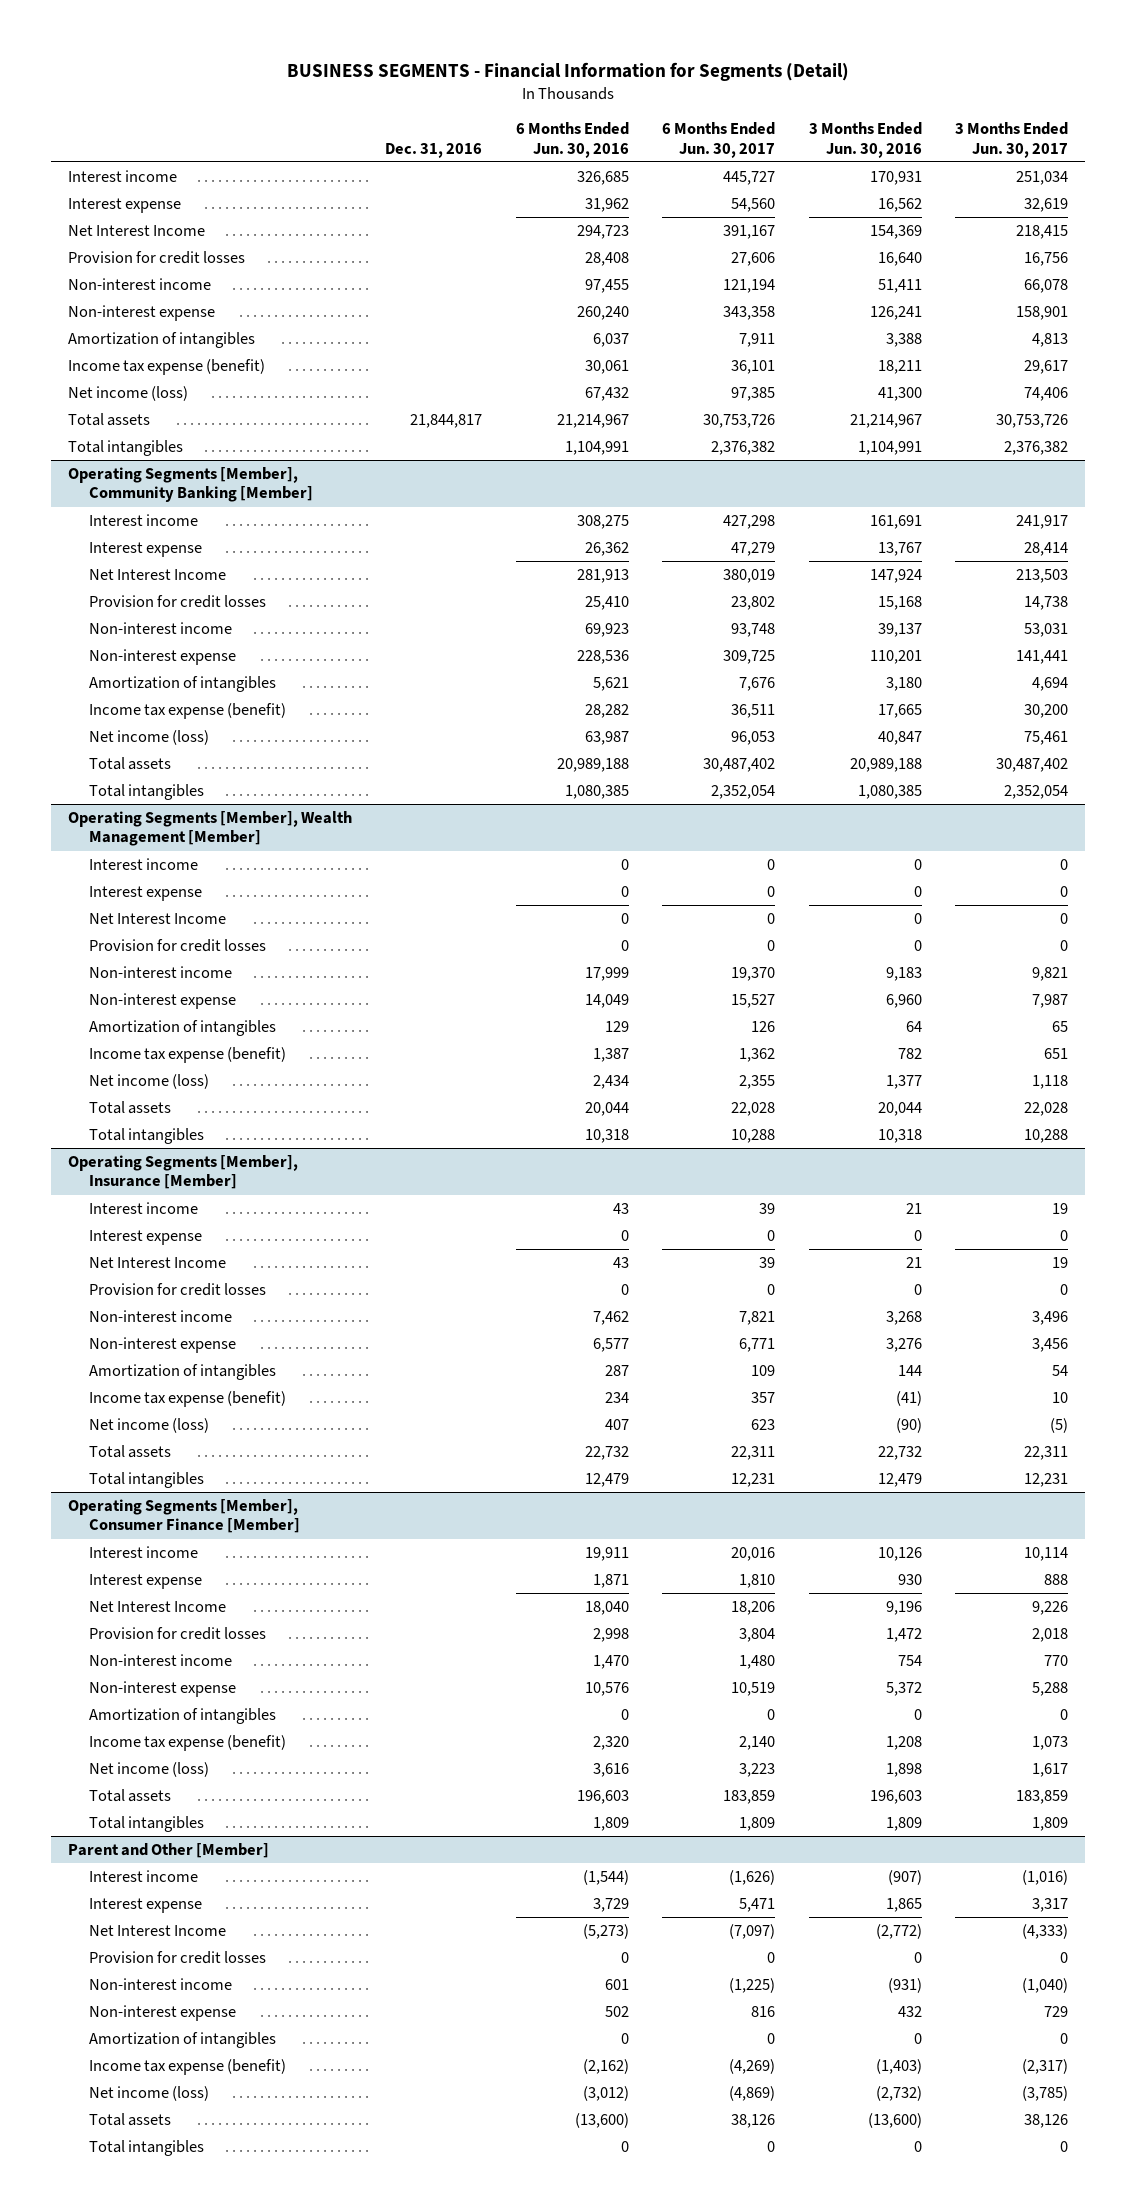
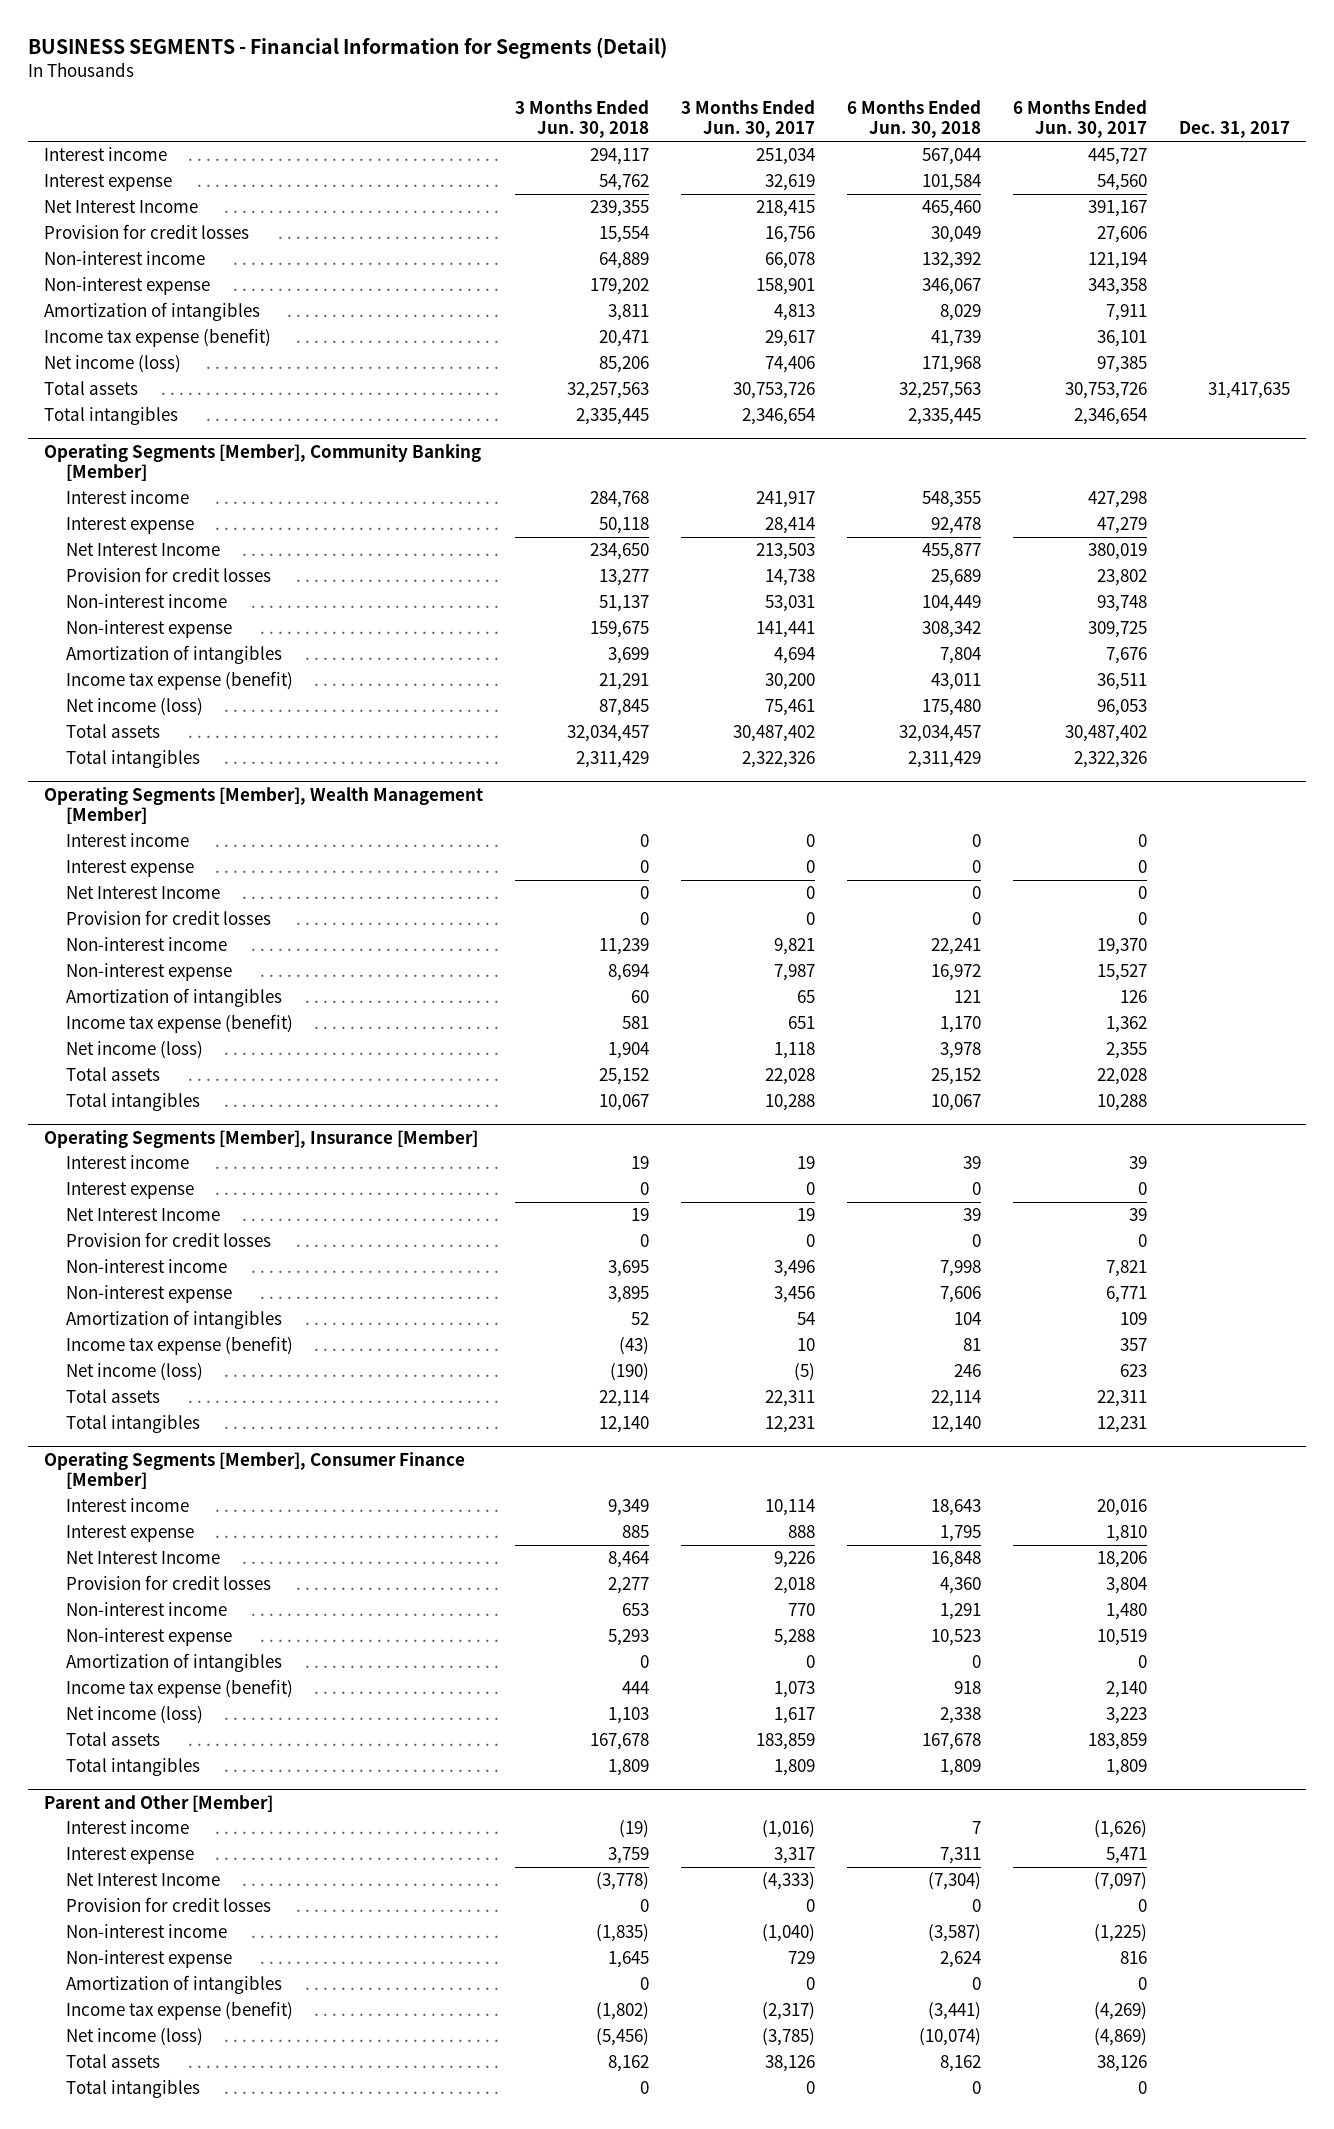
[385,142,483,158] Dec. 31, 2016 -> none
[515,122,629,158] 6 Months Ended Jun. 30, 2016 -> none
[808,122,922,158] 3 Months Ended Jun. 30, 2016 -> none
none -> [514,99,649,139] 3 Months Ended Jun. 30, 2018
none -> [846,99,981,139] 6 Months Ended Jun. 30, 2018
none -> [1179,121,1291,139] Dec. 31, 2017
[711,440,776,455] 2,376,382 -> [1074,408,1148,426] 2,346,654
[1004,440,1069,455] 2,376,382 -> [741,408,815,426] 2,346,654
[711,784,776,799] 2,352,054 -> [1074,751,1148,769] 2,322,326
[1004,784,1069,799] 2,352,054 -> [741,751,815,769] 2,322,326

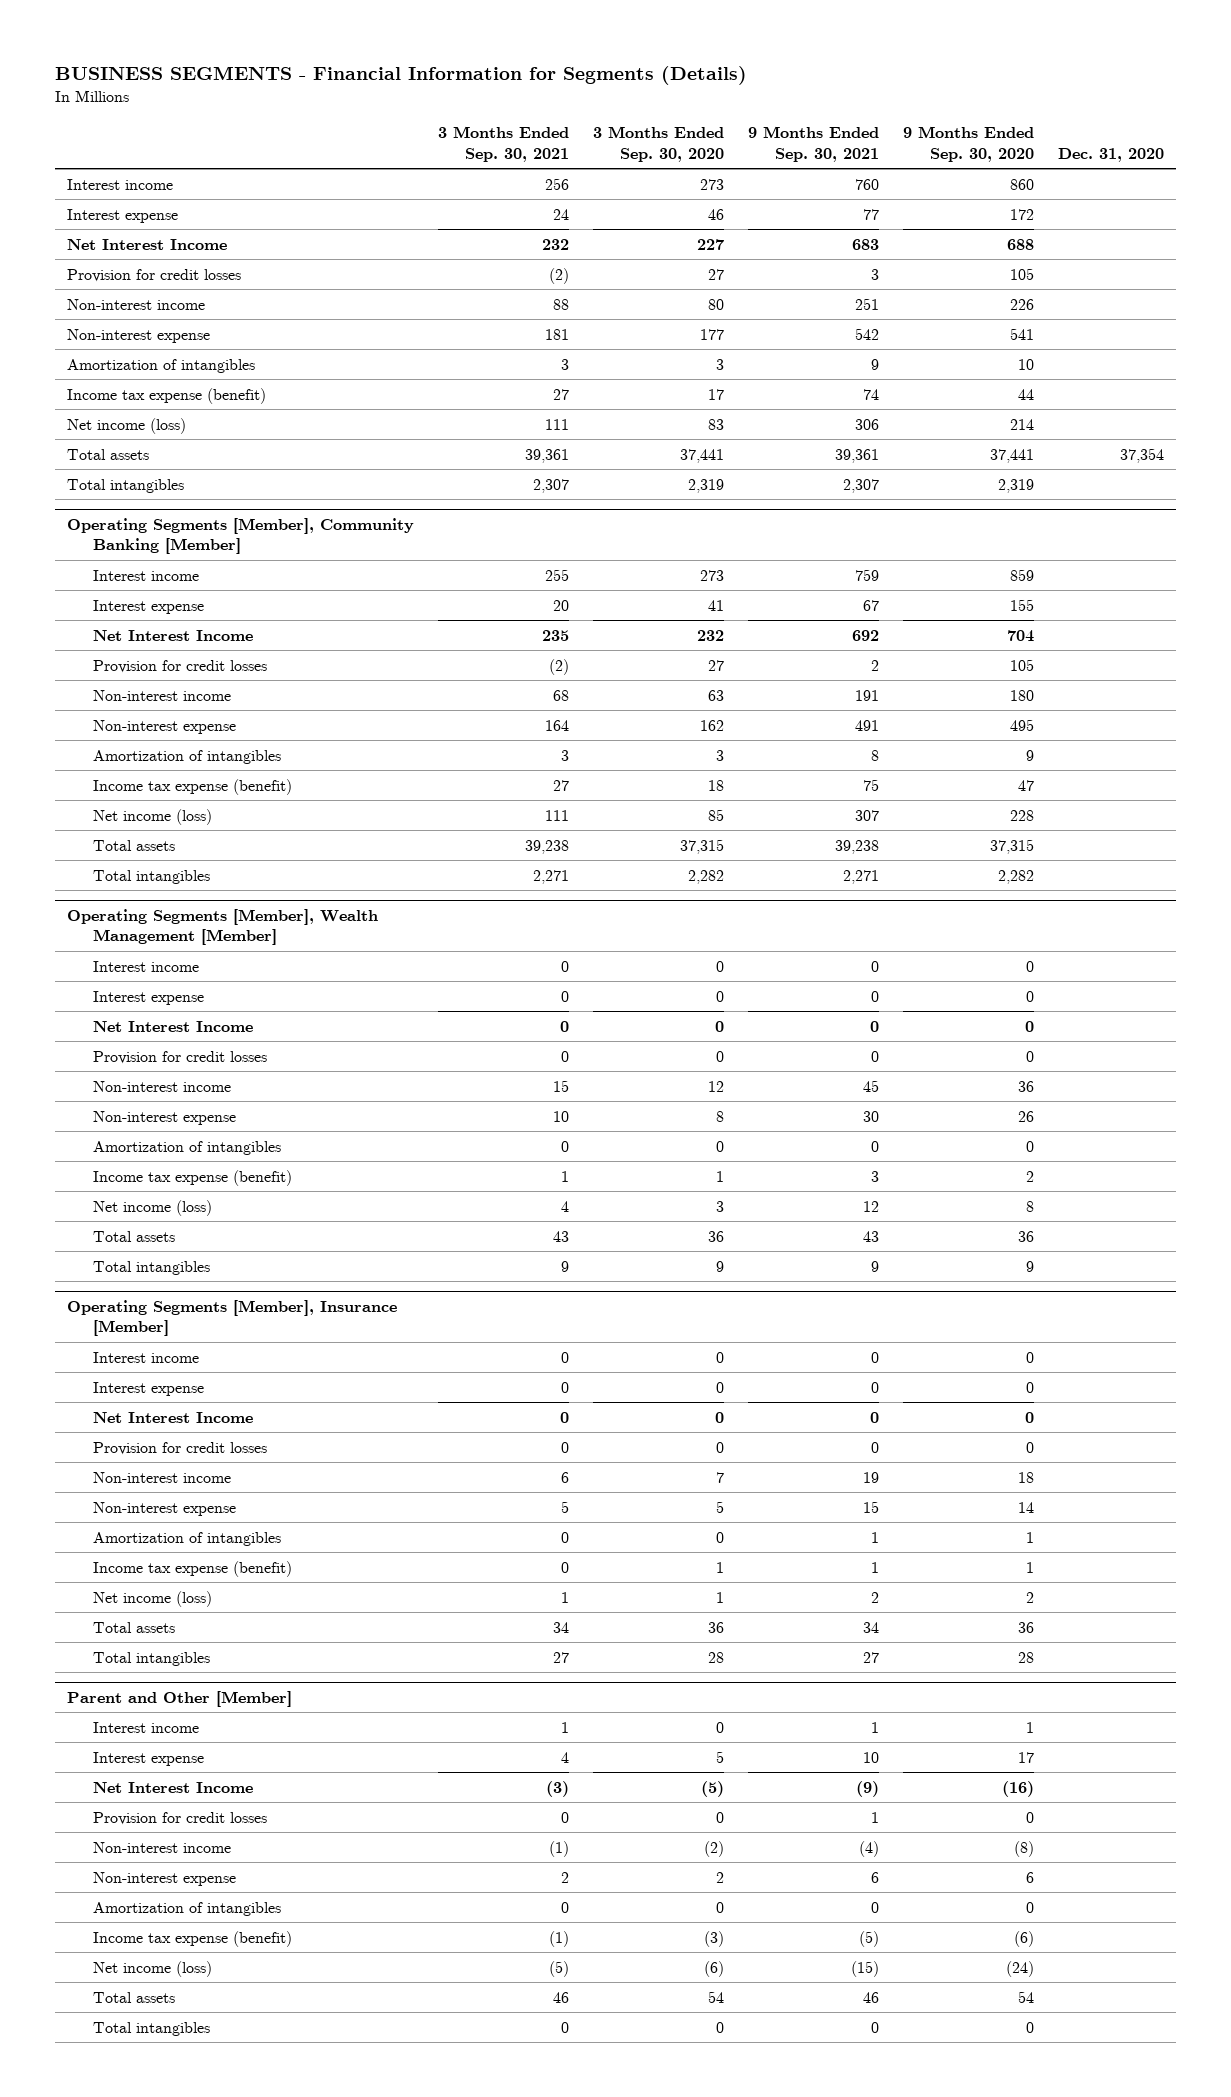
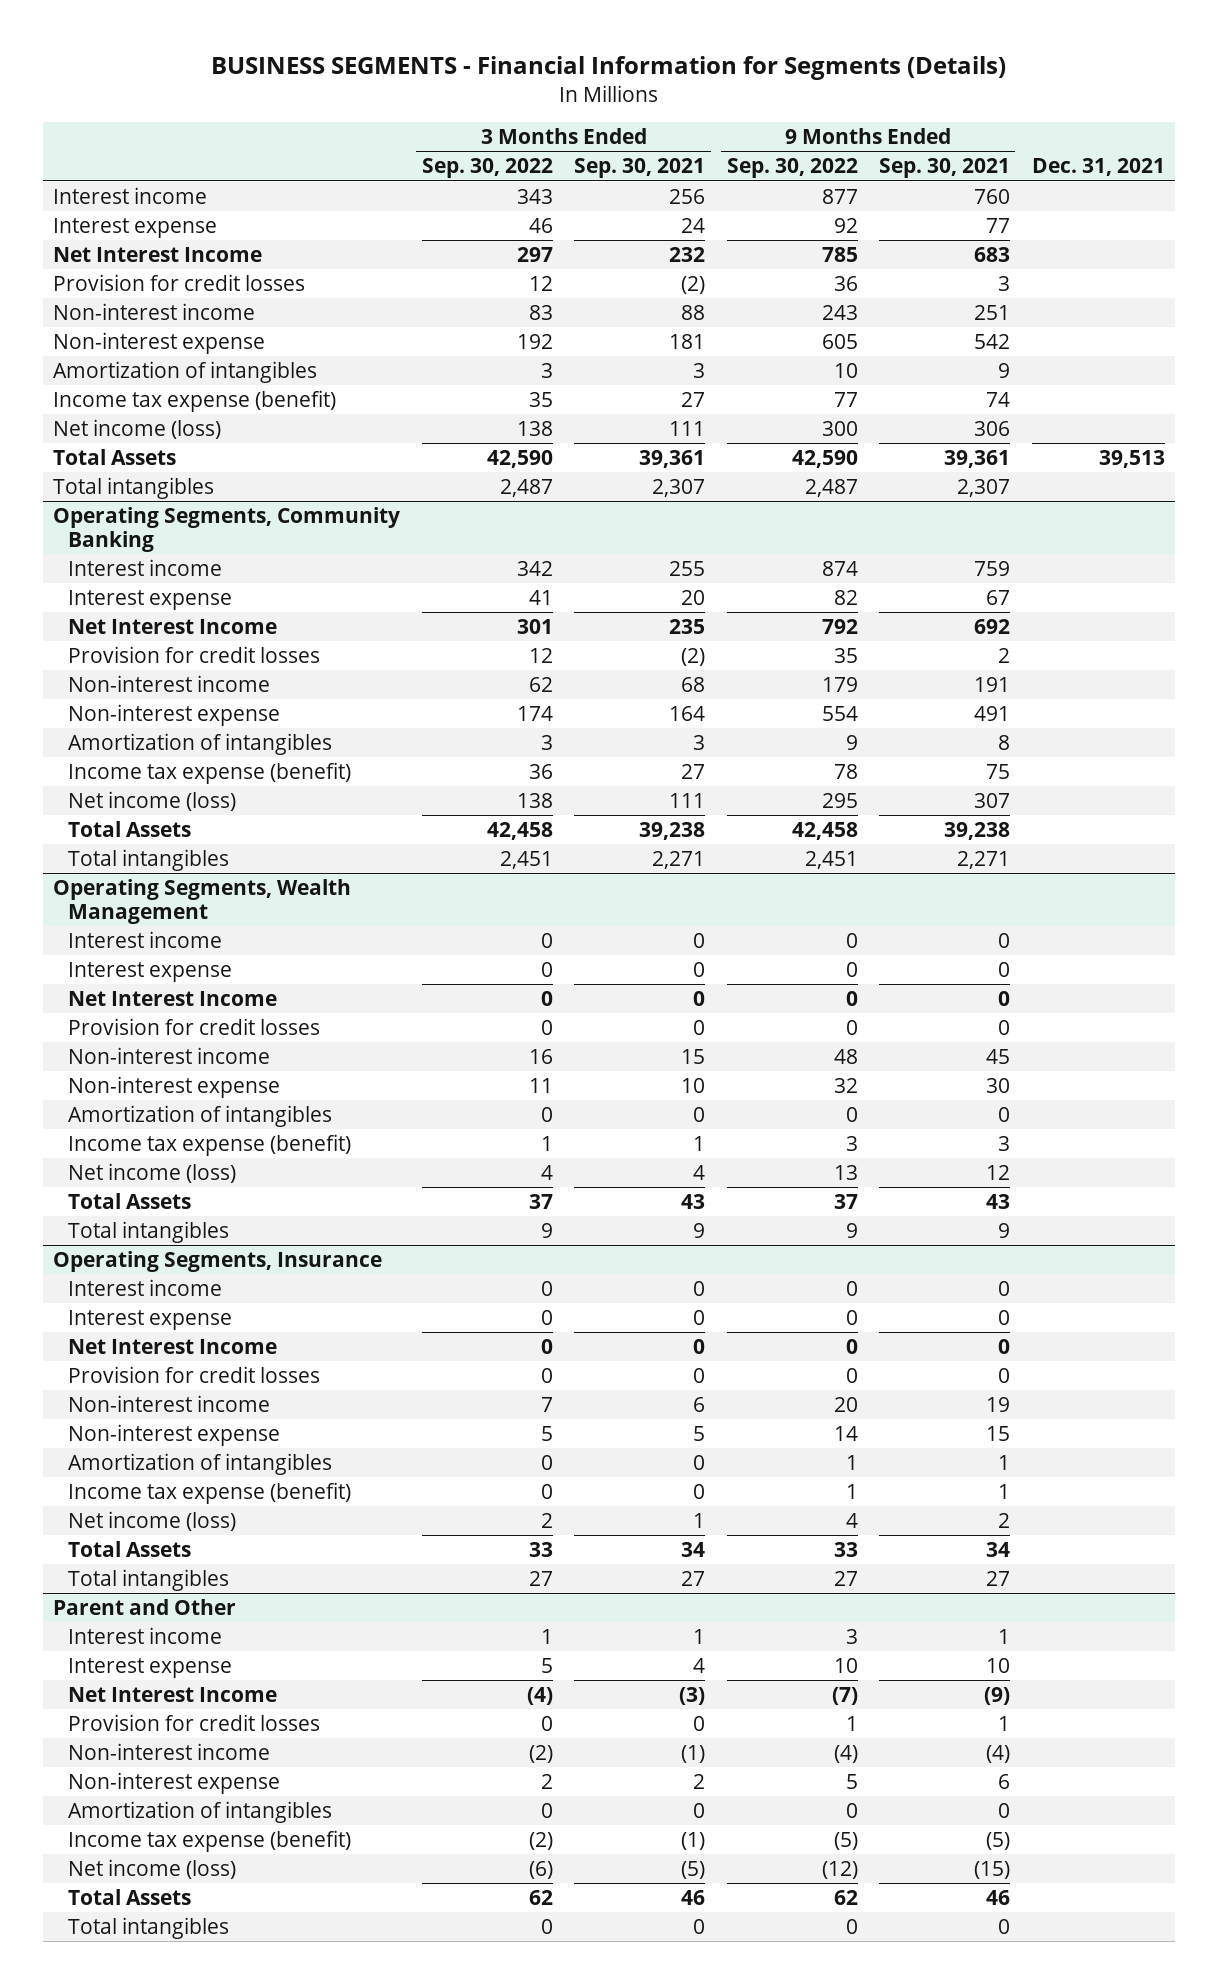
[593,126,725,162] 3 Months Ended Sep. 30, 2020 -> none
[902,126,1034,162] 9 Months Ended Sep. 30, 2020 -> none
[1057,147,1164,162] Dec. 31, 2020 -> none
none -> [421,158,553,179] Sep. 30, 2022
none -> [726,158,858,179] Sep. 30, 2022
none -> [1031,158,1165,177] Dec. 31, 2021
[67,448,150,460] Total assets -> [53,448,177,465] Total Assets
[67,517,415,555] Operating Segments [Member], Community Banking [Member] -> [53,506,401,552] Operating Segments, Community Banking
[92,839,175,851] Total assets -> [67,820,191,837] Total Assets
[67,908,379,946] Operating Segments [Member], Wealth Management [Member] -> [53,878,352,924] Operating Segments, Wealth Management
[92,1230,175,1242] Total assets -> [67,1192,191,1209] Total Assets
[67,1299,398,1337] Operating Segments [Member], Insurance [Member] -> [53,1250,383,1272] Operating Segments, Insurance
[92,1621,175,1633] Total assets -> [67,1540,191,1557] Total Assets
[67,1690,293,1707] Parent and Other [Member] -> [53,1598,237,1615] Parent and Other
[92,1991,175,2003] Total assets -> [67,1888,191,1905] Total Assets

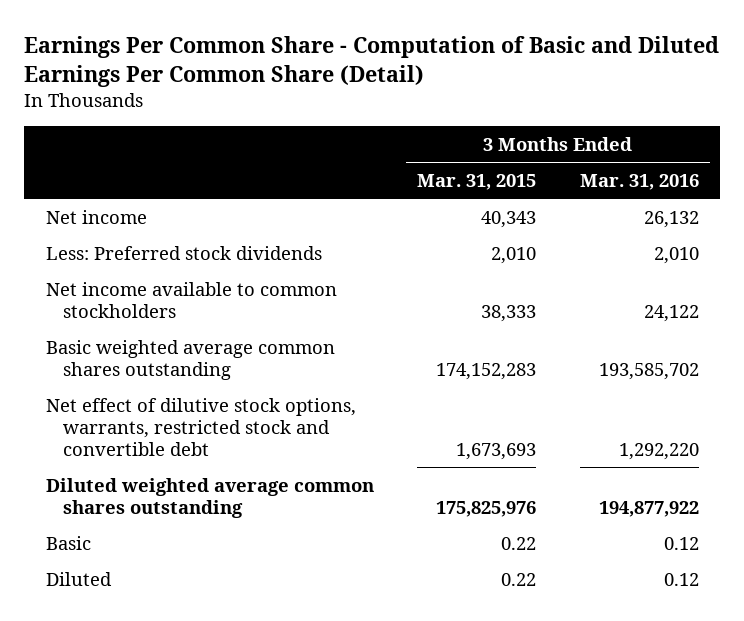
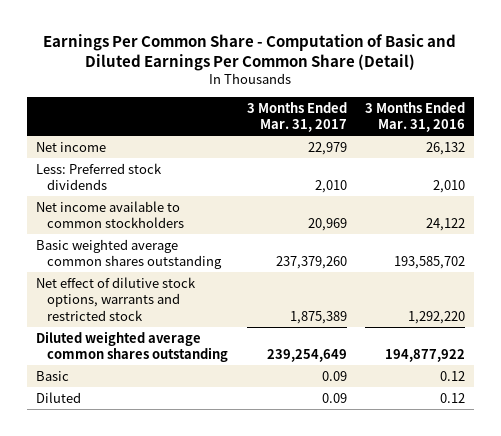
[417,174,537,191] Mar. 31, 2015 -> none
none -> [246,101,347,133] 3 Months Ended Mar. 31, 2017
[45,397,356,456] Net effect of dilutive stock options, warrants, restricted stock and convertible debt -> [36,276,197,321] Net effect of dilutive stock options, warrants and restricted stock

